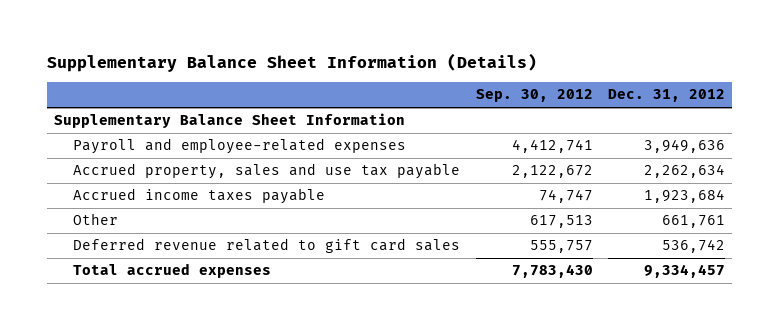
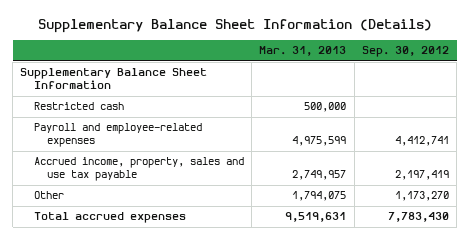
[607,89,725,103] Dec. 31, 2012 -> none
none -> [259,46,347,57] Mar. 31, 2013
none -> [33,102,124,111] Restricted cash
[73,188,326,205] Accrued income taxes payable -> none
[73,238,461,254] Deferred revenue related to gift card sales -> none
[73,163,461,180] Accrued property, sales and use tax payable -> [33,157,244,182] Accrued income, property, sales and use tax payable
[511,165,593,179] 2,122,672 -> [395,170,450,181] 2,197,419
[529,215,593,229] 617,513 -> [395,191,450,202] 1,173,270

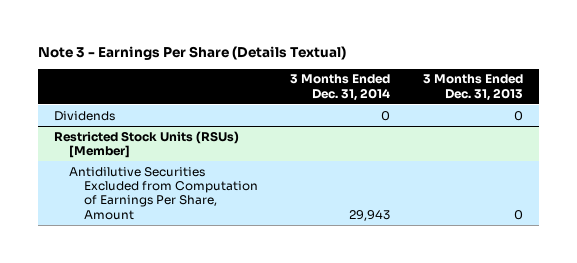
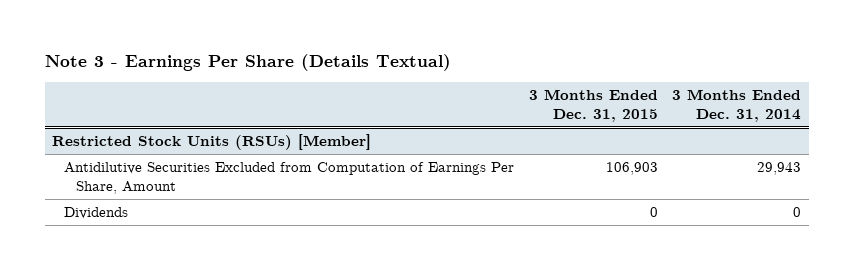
[422,74,523,101] 3 Months Ended Dec. 31, 2013 -> none
none -> [528,88,658,122] 3 Months Ended Dec. 31, 2015
[54,110,116,121] Dividends -> none
none -> [63,207,128,220] Dividends

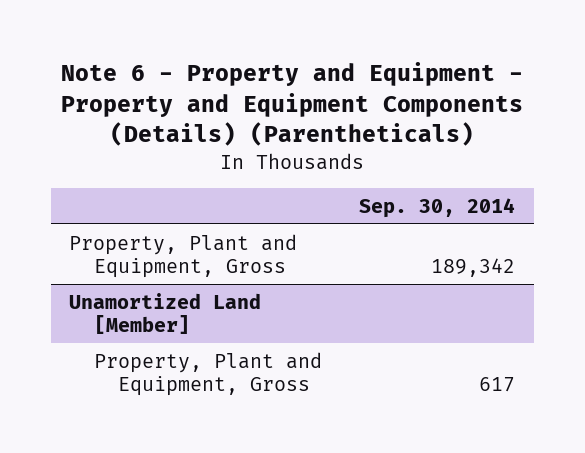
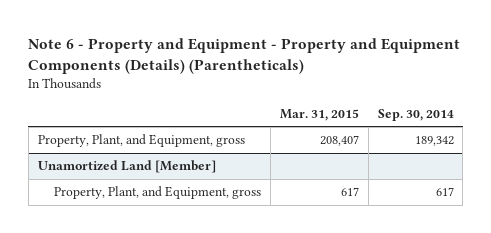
none -> [279,108,359,121] Mar. 31, 2015
[69,233,298,279] Property, Plant and Equipment, Gross -> [37,134,245,148] Property, Plant, and Equipment, gross
[93,351,322,397] Property, Plant and Equipment, Gross -> [54,186,262,200] Property, Plant, and Equipment, gross

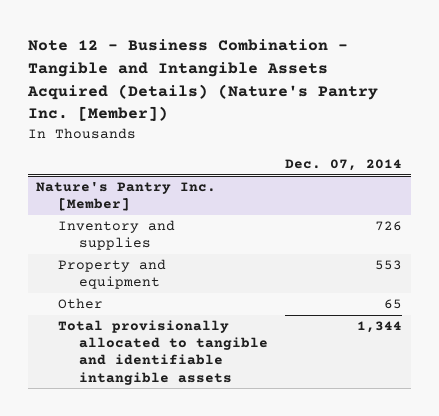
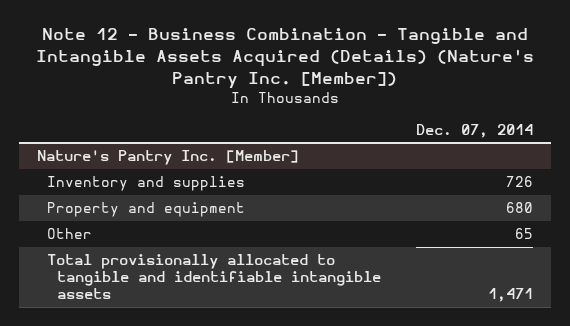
[375,260,403,271] 553 -> [506,202,534,214] 680
[357,321,403,334] 1,344 -> [488,288,534,303] 1,471

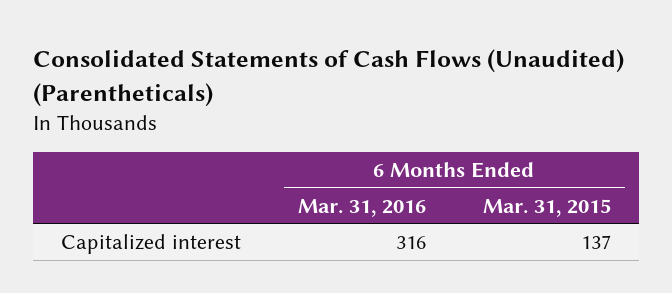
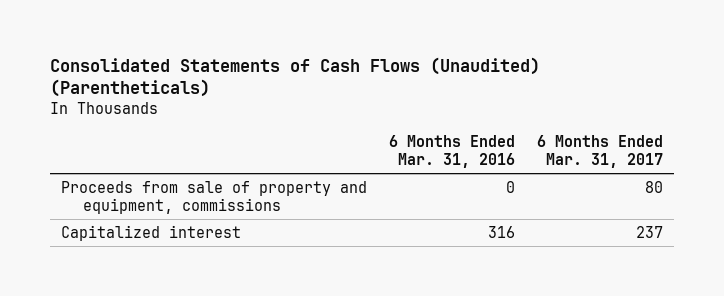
[482,198,611,217] Mar. 31, 2015 -> none
none -> [537,134,664,169] 6 Months Ended Mar. 31, 2017
none -> [60,180,367,214] Proceeds from sale of property and equipment, commissions

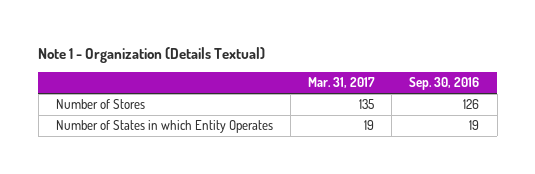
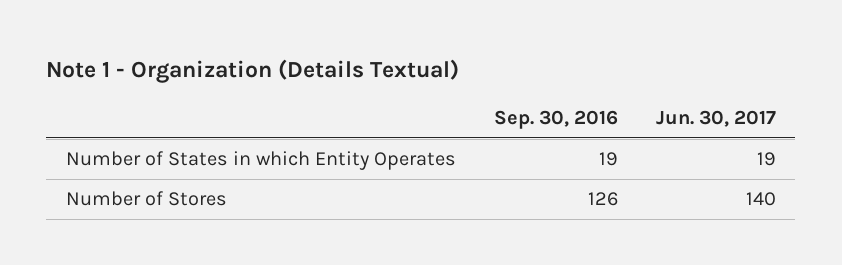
[308,77,376,89] Mar. 31, 2017 -> none
none -> [656,109,777,127] Jun. 30, 2017
[55,99,145,110] Number of Stores -> [65,191,227,207] Number of Stores

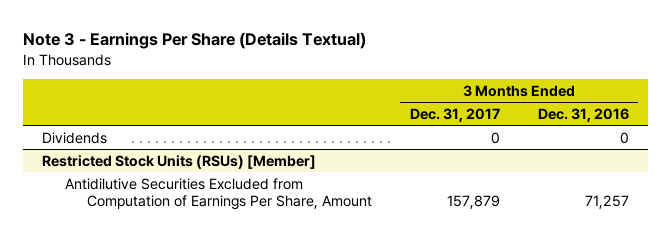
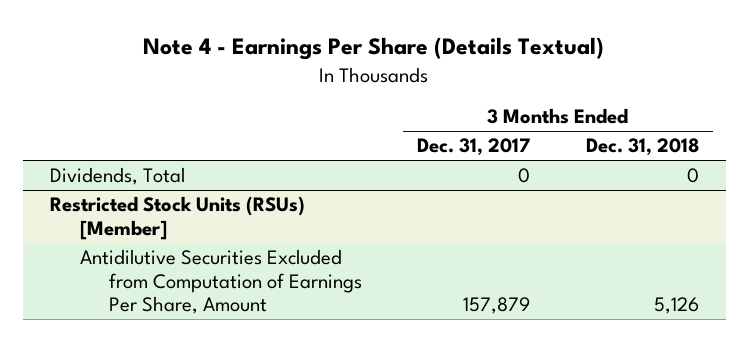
[23,32,367,50] Note 3 - Earnings Per Share (Details Textual) -> [143,37,605,61] Note 4 - Earnings Per Share (Details Textual)
[537,108,629,123] Dec. 31, 2016 -> none
none -> [585,138,699,157] Dec. 31, 2018
[42,131,108,144] Dividends -> [50,167,186,186] Dividends, Total

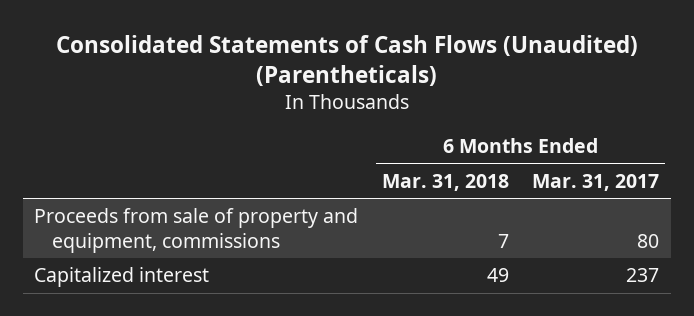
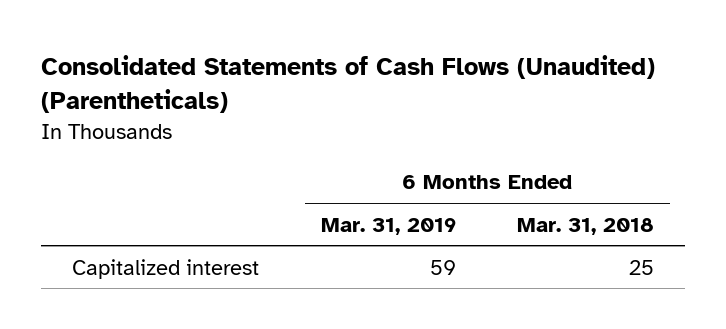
[532,173,660,191] Mar. 31, 2017 -> none
none -> [320,217,456,235] Mar. 31, 2019
[34,208,359,253] Proceeds from sale of property and equipment, commissions -> none
[486,268,509,283] 49 -> [629,259,655,275] 25

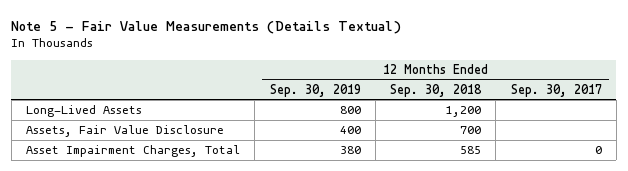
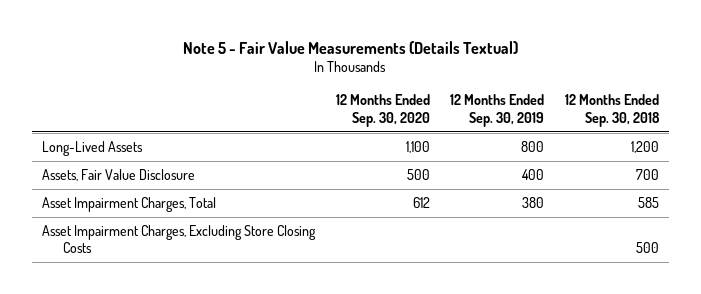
[510,83,602,97] Sep. 30, 2017 -> none
none -> [335,94,430,127] 12 Months Ended Sep. 30, 2020
none -> [42,225,317,254] Asset Impairment Charges, Excluding Store Closing Costs

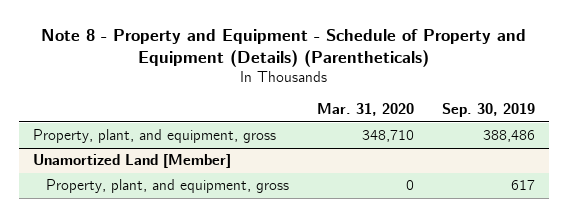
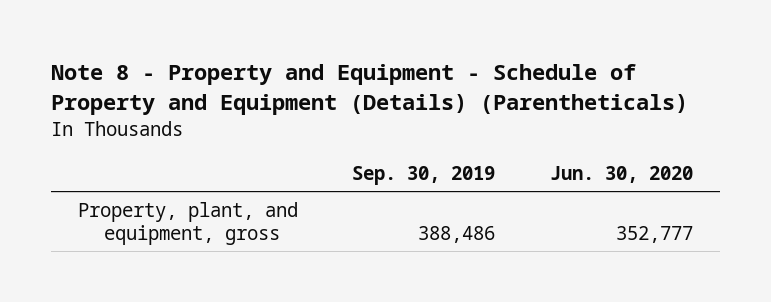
[316,102,414,116] Mar. 31, 2020 -> none
none -> [549,165,693,183] Jun. 30, 2020
[32,154,231,169] Unamortized Land [Member] -> none
[45,179,289,194] Property, plant, and equipment, gross -> none

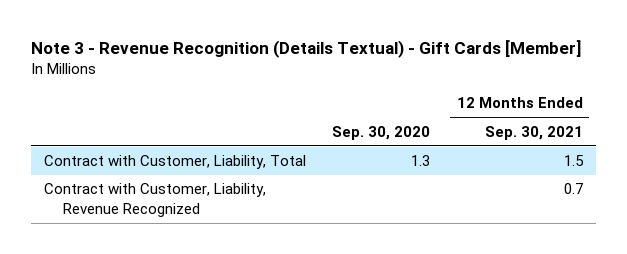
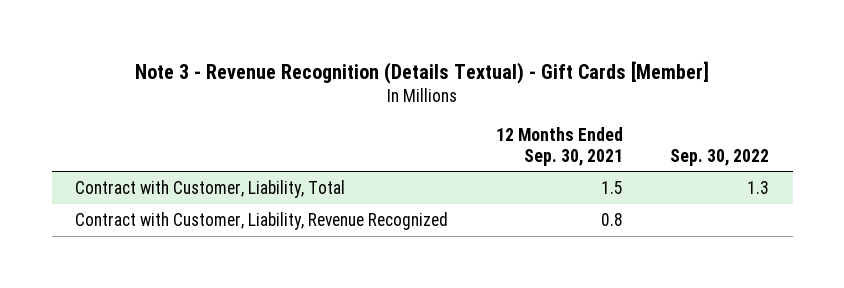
[332,125,431,140] Sep. 30, 2020 -> none
none -> [670,148,770,166] Sep. 30, 2022
[563,183,583,195] 0.7 -> [600,212,623,226] 0.8

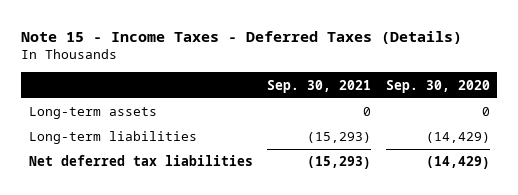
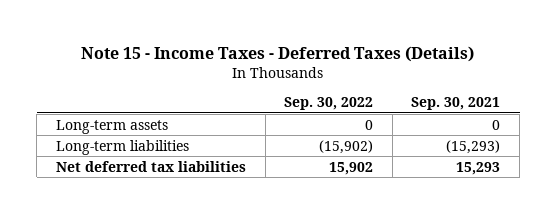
[385,79,490,93] Sep. 30, 2020 -> none
none -> [284,97,374,111] Sep. 30, 2022
[307,156,372,170] (15,293) -> [456,161,501,175] 15,293

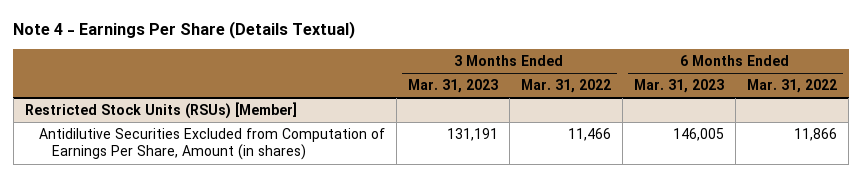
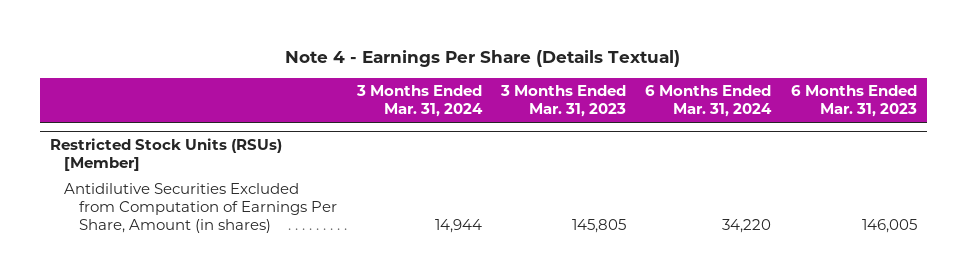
[520,79,611,94] Mar. 31, 2022 -> none
[747,79,838,94] Mar. 31, 2022 -> none
none -> [355,85,483,118] 3 Months Ended Mar. 31, 2024
none -> [645,85,773,118] 6 Months Ended Mar. 31, 2024
[446,128,498,142] 131,191 -> [572,218,627,233] 145,805

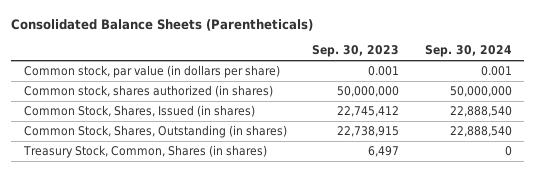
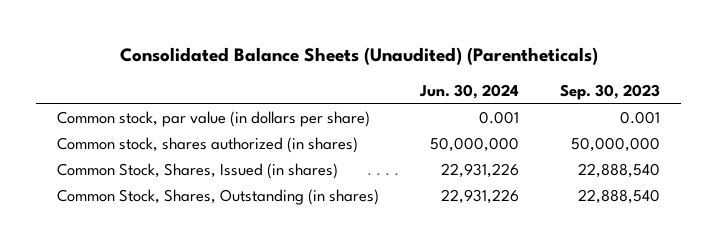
[11,19,314,32] Consolidated Balance Sheets (Parentheticals) -> [119,47,598,66] Consolidated Balance Sheets (Unaudited) (Parentheticals)
[424,45,512,58] Sep. 30, 2024 -> none
none -> [419,84,520,100] Jun. 30, 2024
[23,144,268,158] Treasury Stock, Common, Shares (in shares) -> none
[337,105,400,117] 22,745,412 -> [578,163,661,179] 22,888,540
[337,125,400,137] 22,738,915 -> [578,189,661,205] 22,888,540

